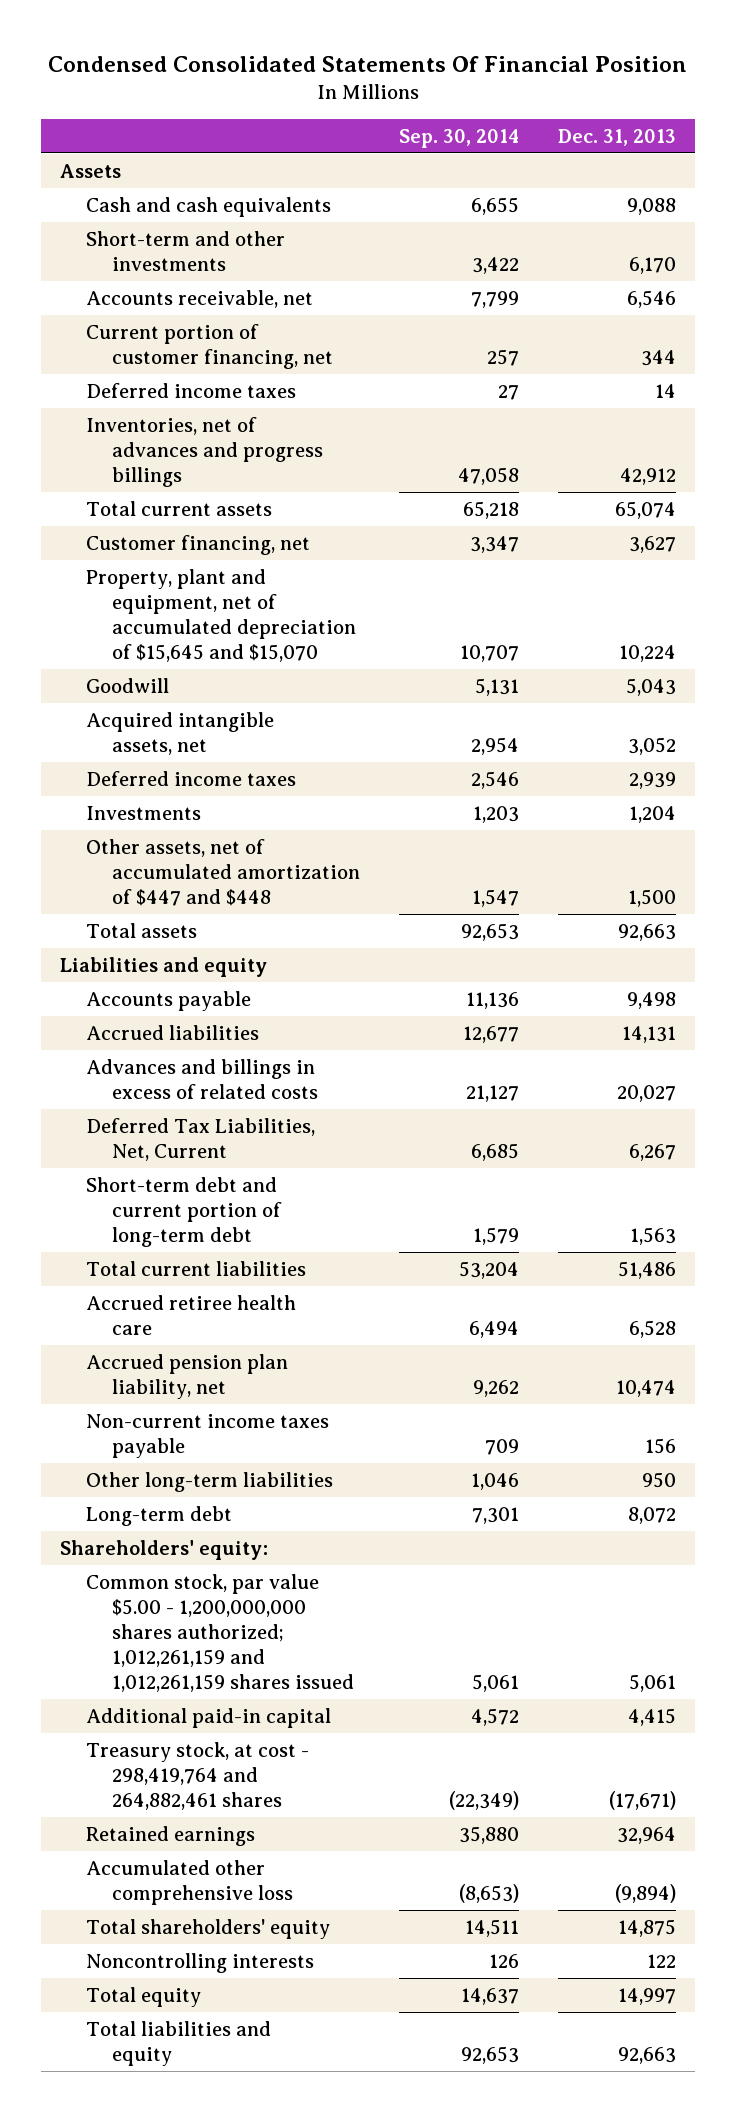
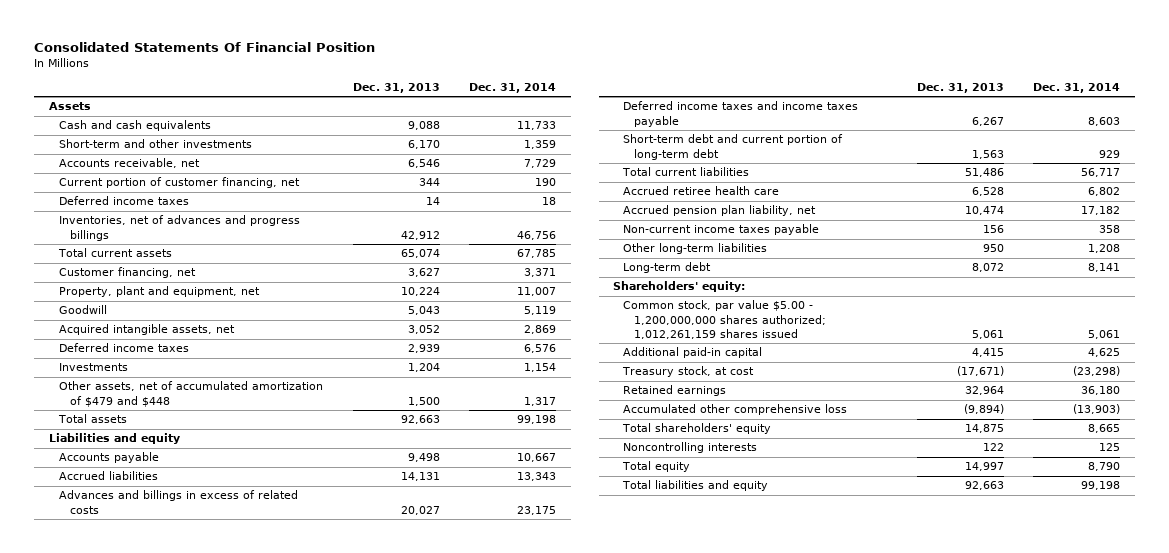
[47,55,687,72] Condensed Consolidated Statements Of Financial Position -> [34,41,376,52] Consolidated Statements Of Financial Position
[399,128,520,148] Sep. 30, 2014 -> none
none -> [469,83,557,94] Dec. 31, 2014
[86,568,357,663] Property, plant and equipment, net of accumulated depreciation of $15,645 and $15,070 -> [59,286,261,298] Property, plant and equipment, net
[86,838,361,906] Other assets, net of accumulated amortization of $447 and $448 -> [59,381,324,407] Other assets, net of accumulated amortization of $479 and $448
[86,1117,316,1161] Deferred Tax Liabilities, Net, Current -> [623,101,859,127] Deferred income taxes and income taxes payable
[86,1573,355,1693] Common stock, par value $5.00 - 1,200,000,000 shares authorized; 1,012,261,159 and 1,012,261,159 shares issued -> [623,300,826,339] Common stock, par value $5.00 - 1,200,000,000 shares authorized; 1,012,261,159 shares issued
[86,1741,310,1810] Treasury stock, at cost - 298,419,764 and 264,882,461 shares -> [622,366,755,378] Treasury stock, at cost

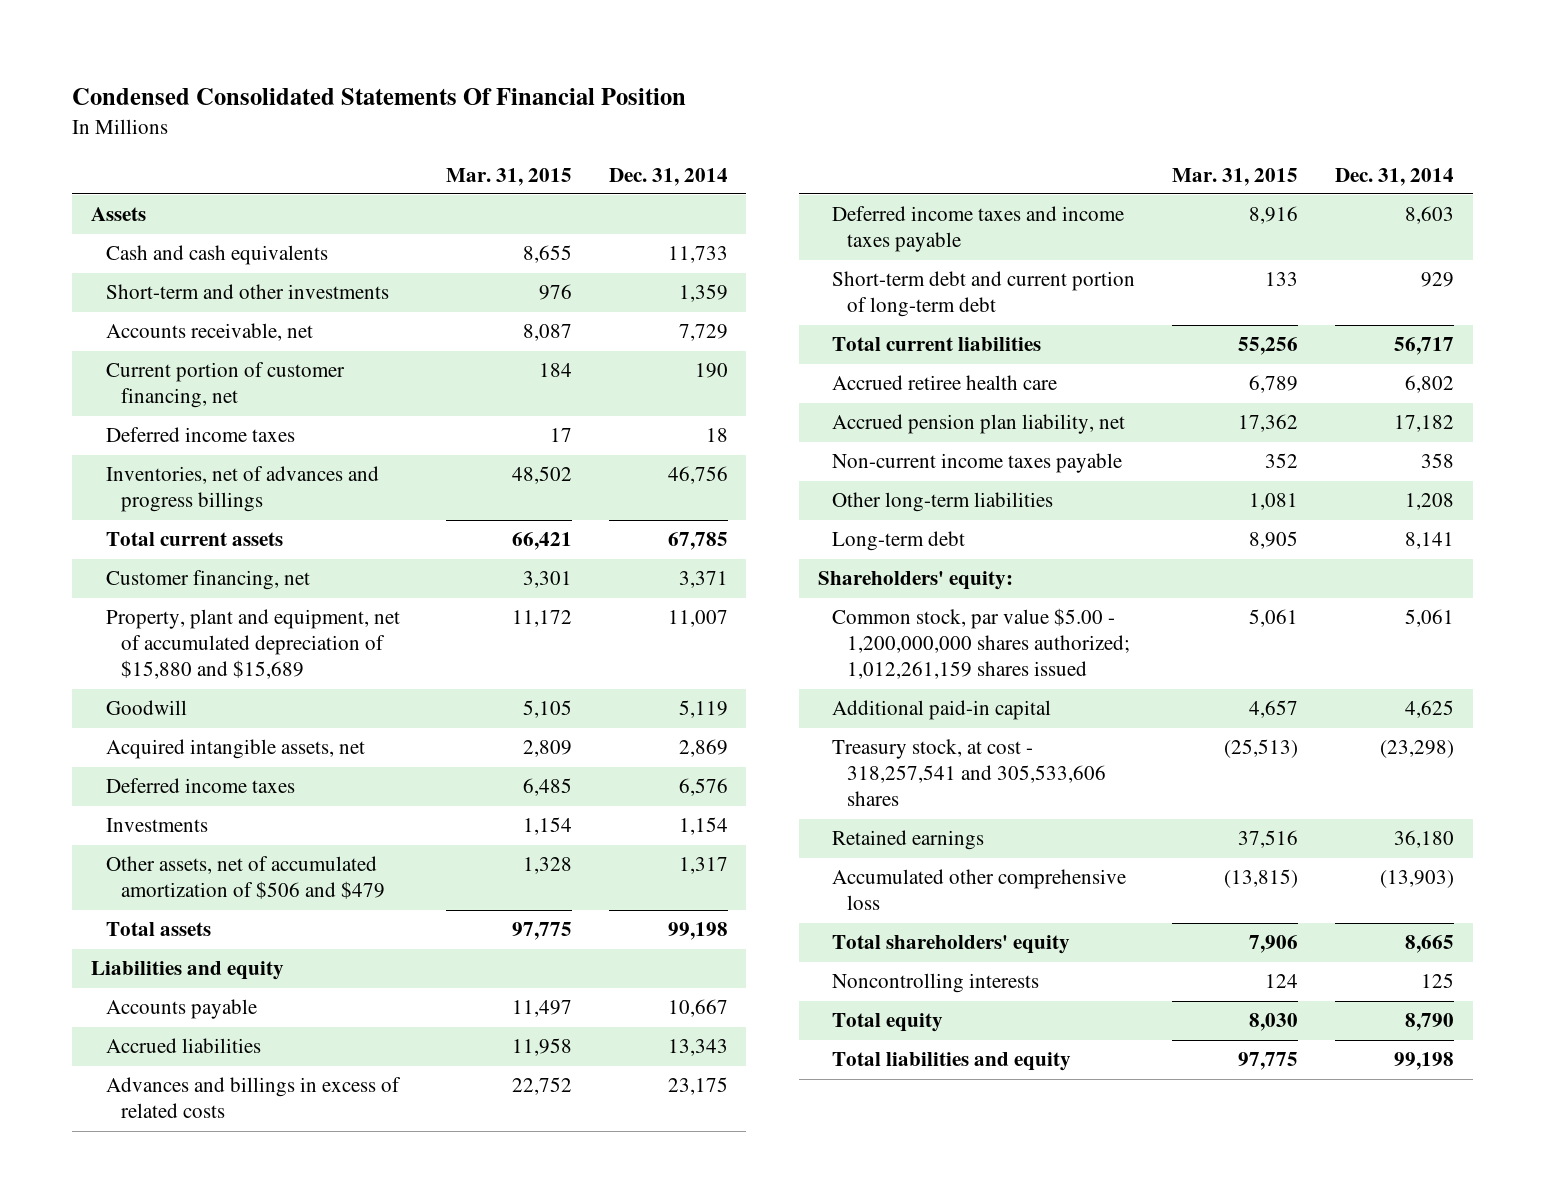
[34,41,376,52] Consolidated Statements Of Financial Position -> [72,88,687,106] Condensed Consolidated Statements Of Financial Position
[352,83,440,94] Dec. 31, 2013 -> none
none -> [445,167,572,186] Mar. 31, 2015
[59,286,261,298] Property, plant and equipment, net -> [105,609,400,680] Property, plant and equipment, net of accumulated depreciation of $15,880 and $15,689
[59,381,324,407] Other assets, net of accumulated amortization of $479 and $448 -> [105,856,385,900] Other assets, net of accumulated amortization of $506 and $479
[622,366,755,378] Treasury stock, at cost -> [832,739,1107,807] Treasury stock, at cost - 318,257,541 and 305,533,606 shares

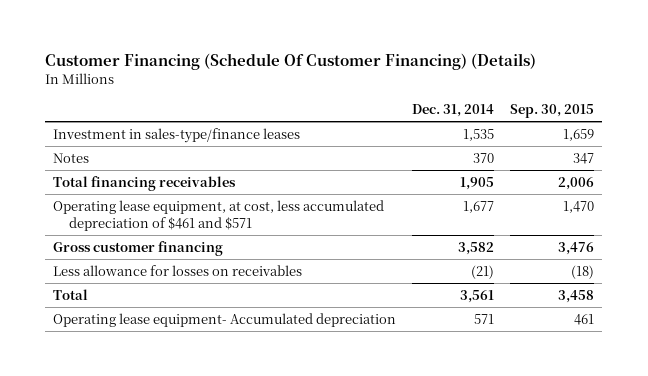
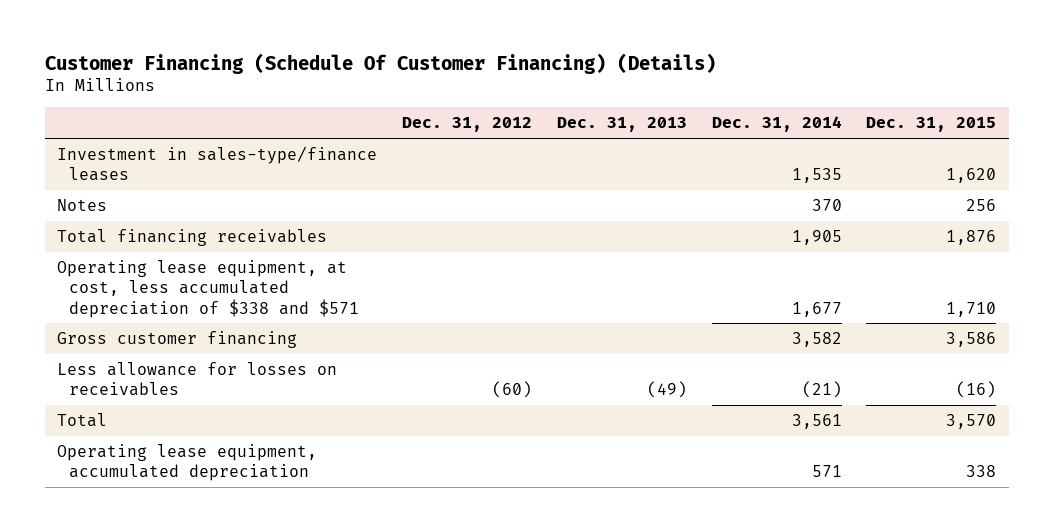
[510,103,595,118] Sep. 30, 2015 -> none
none -> [402,117,533,133] Dec. 31, 2012
none -> [556,117,687,133] Dec. 31, 2013
none -> [866,117,997,133] Dec. 31, 2015
[53,199,385,231] Operating lease equipment, at cost, less accumulated depreciation of $461 and $571 -> [57,260,359,318] Operating lease equipment, at cost, less accumulated depreciation of $338 and $571
[53,312,397,327] Operating lease equipment- Accumulated depreciation -> [57,444,318,482] Operating lease equipment, accumulated depreciation

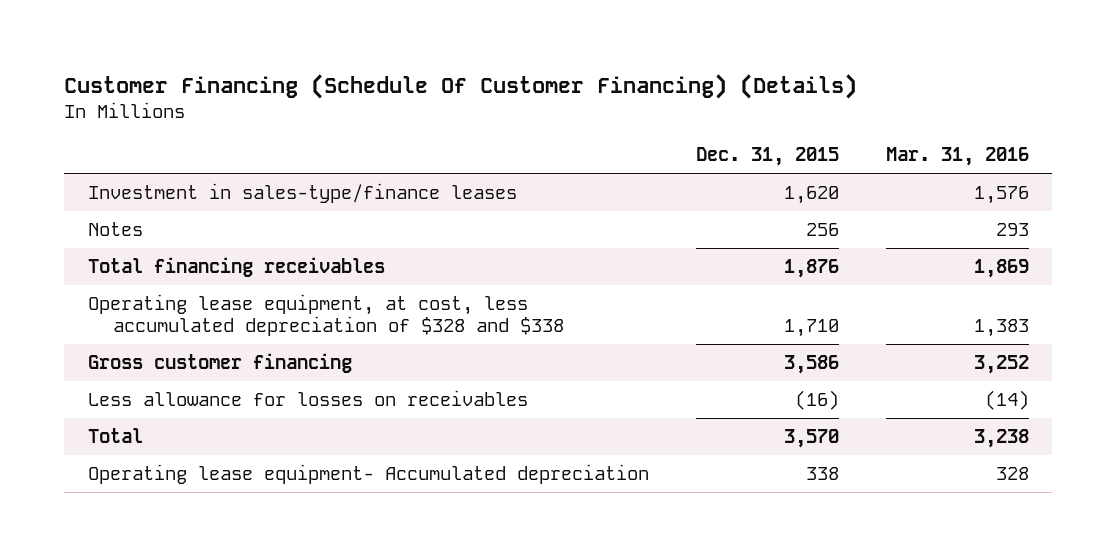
[402,117,533,133] Dec. 31, 2012 -> none
[556,117,687,133] Dec. 31, 2013 -> none
[711,116,842,133] Dec. 31, 2014 -> none
none -> [885,147,1029,167] Mar. 31, 2016
[57,260,359,318] Operating lease equipment, at cost, less accumulated depreciation of $338 and $571 -> [87,293,565,337] Operating lease equipment, at cost, less accumulated depreciation of $328 and $338
[57,444,318,482] Operating lease equipment, accumulated depreciation -> [87,463,649,484] Operating lease equipment- Accumulated depreciation

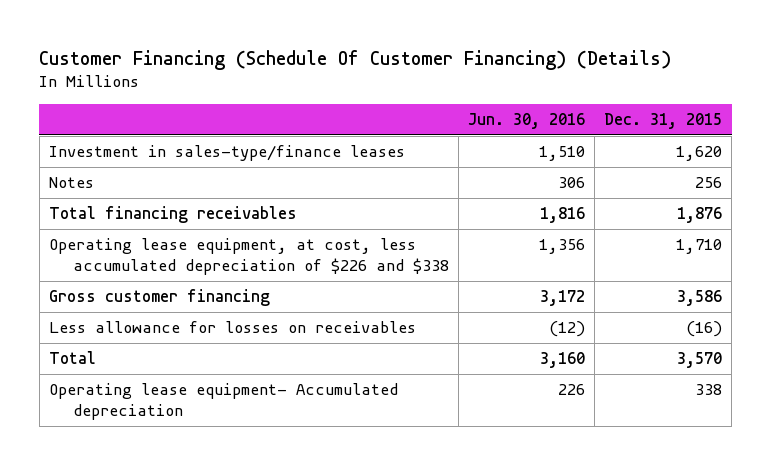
[885,147,1029,167] Mar. 31, 2016 -> none
none -> [468,113,586,130] Jun. 30, 2016
[87,293,565,337] Operating lease equipment, at cost, less accumulated depreciation of $328 and $338 -> [48,238,450,276] Operating lease equipment, at cost, less accumulated depreciation of $226 and $338

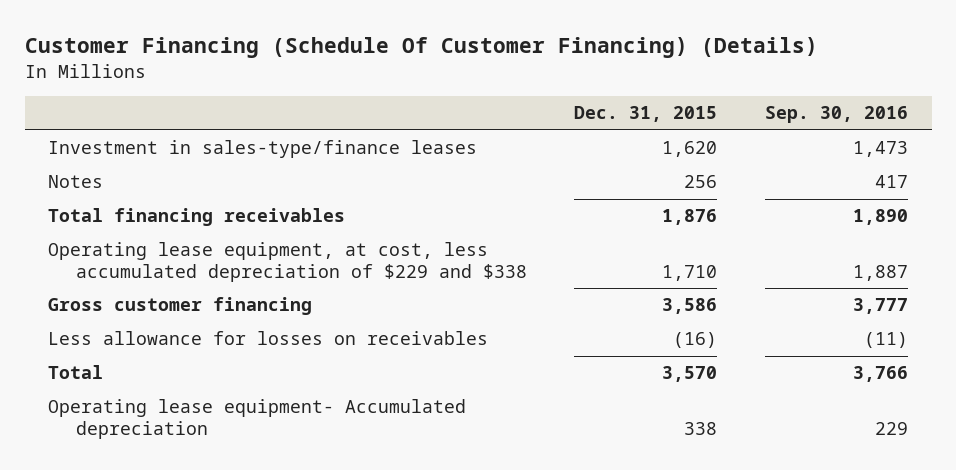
[468,113,586,130] Jun. 30, 2016 -> none
none -> [764,106,908,124] Sep. 30, 2016
[48,238,450,276] Operating lease equipment, at cost, less accumulated depreciation of $226 and $338 -> [48,242,528,282] Operating lease equipment, at cost, less accumulated depreciation of $229 and $338

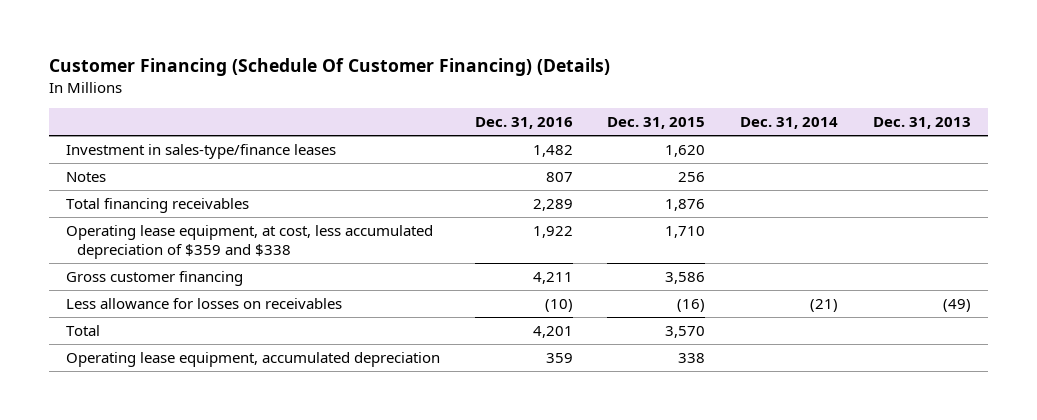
[764,106,908,124] Sep. 30, 2016 -> none
none -> [474,117,573,130] Dec. 31, 2016
none -> [740,117,839,130] Dec. 31, 2014
none -> [872,117,971,130] Dec. 31, 2013
[48,242,528,282] Operating lease equipment, at cost, less accumulated depreciation of $229 and $338 -> [66,225,434,259] Operating lease equipment, at cost, less accumulated depreciation of $359 and $338
[48,399,467,439] Operating lease equipment- Accumulated depreciation -> [66,352,441,368] Operating lease equipment, accumulated depreciation

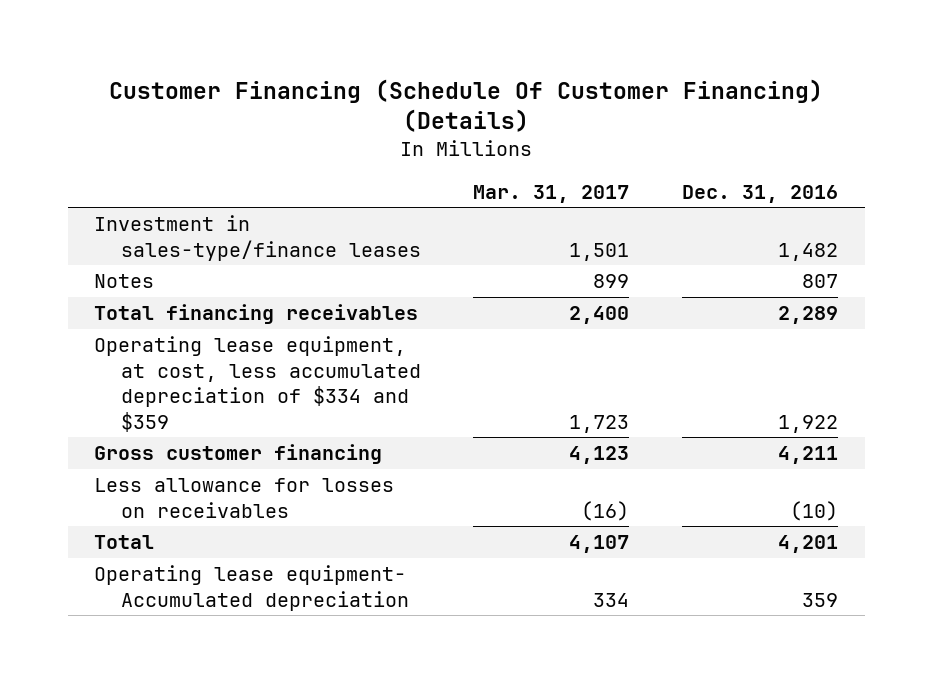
[607,117,706,130] Dec. 31, 2015 -> none
[740,117,839,130] Dec. 31, 2014 -> none
[872,117,971,130] Dec. 31, 2013 -> none
none -> [473,184,630,203] Mar. 31, 2017
[66,225,434,259] Operating lease equipment, at cost, less accumulated depreciation of $359 and $338 -> [94,335,421,432] Operating lease equipment, at cost, less accumulated depreciation of $334 and $359
[66,352,441,368] Operating lease equipment, accumulated depreciation -> [94,564,409,611] Operating lease equipment- Accumulated depreciation

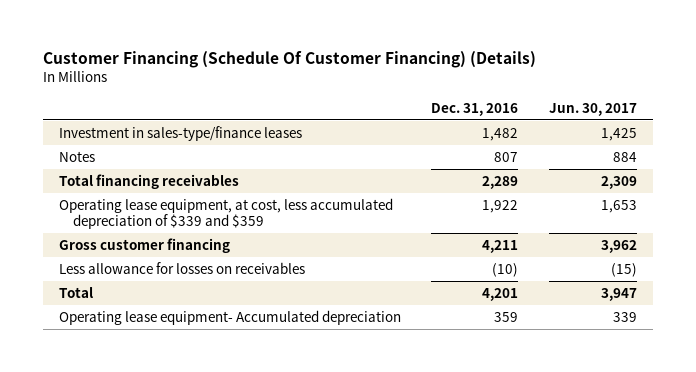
[473,184,630,203] Mar. 31, 2017 -> none
none -> [549,102,638,116] Jun. 30, 2017
[94,335,421,432] Operating lease equipment, at cost, less accumulated depreciation of $334 and $359 -> [58,197,393,230] Operating lease equipment, at cost, less accumulated depreciation of $339 and $359

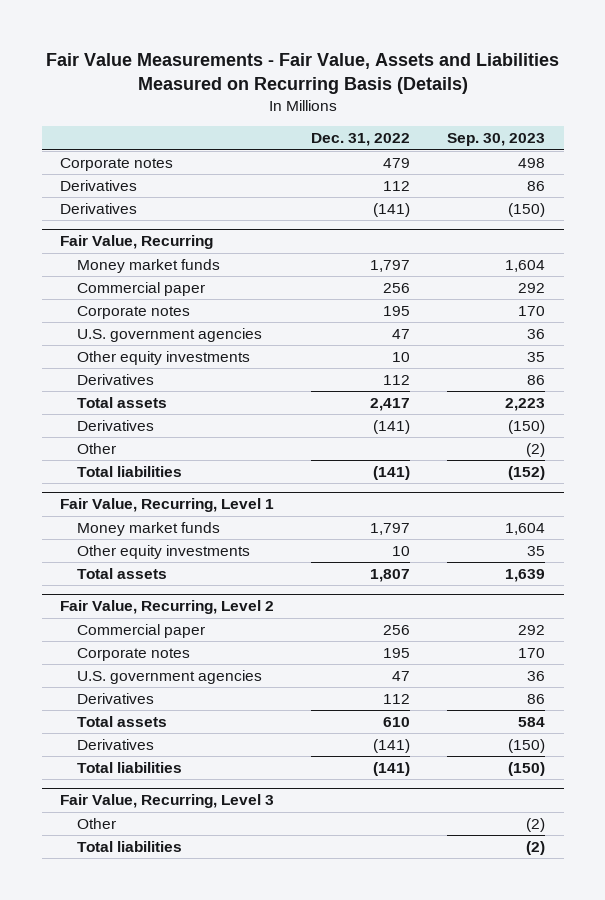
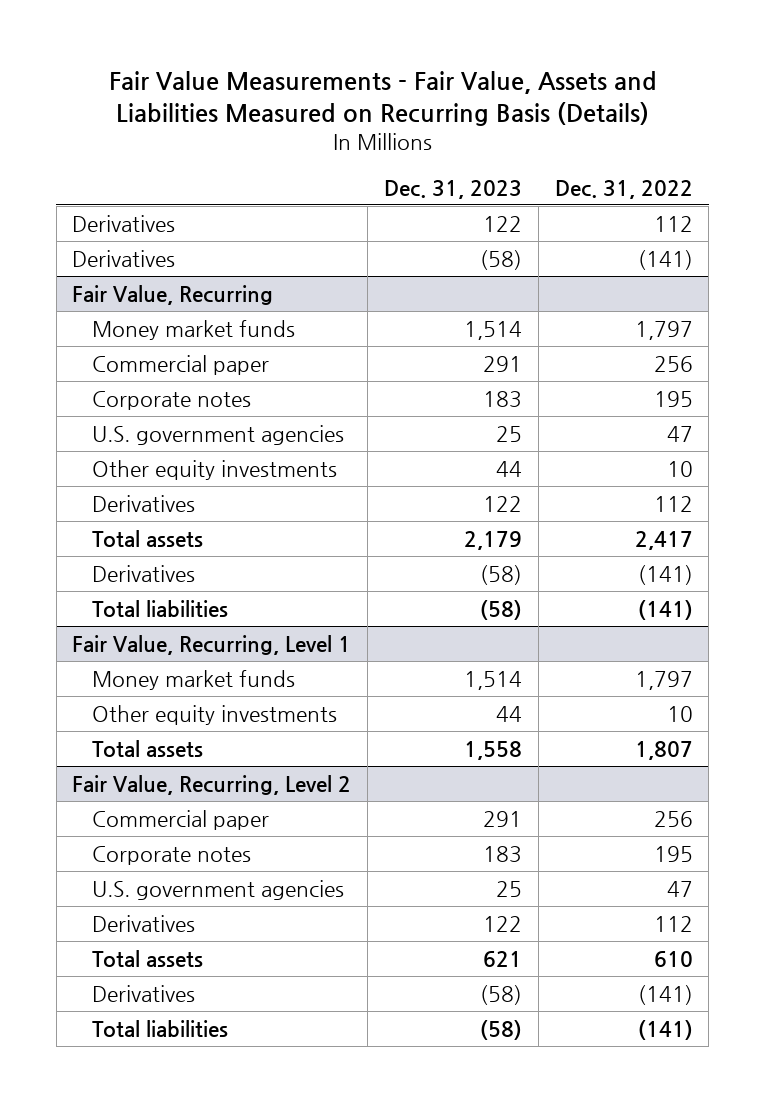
[447,133,546,147] Sep. 30, 2023 -> none
none -> [383,179,522,199] Dec. 31, 2023
[60,158,174,172] Corporate notes -> none
[77,443,117,455] Other -> none
[60,794,275,809] Fair Value, Recurring, Level 3 -> none
[77,818,117,830] Other -> none
[77,841,183,853] Total liabilities -> none

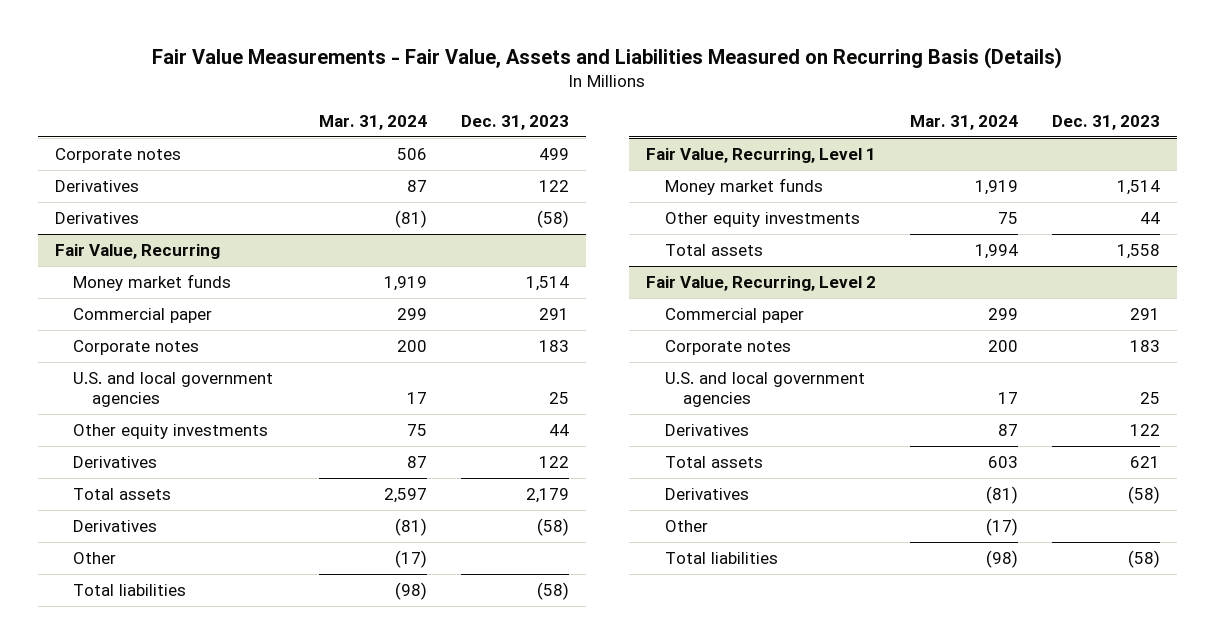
[554,179,693,199] Dec. 31, 2022 -> none
none -> [318,114,427,130] Mar. 31, 2024
none -> [54,148,181,164] Corporate notes
[91,424,344,445] U.S. government agencies -> [73,372,274,408] U.S. and local government agencies
none -> [73,552,117,565] Other
[91,879,344,900] U.S. government agencies -> [664,372,865,408] U.S. and local government agencies
none -> [664,520,708,533] Other

